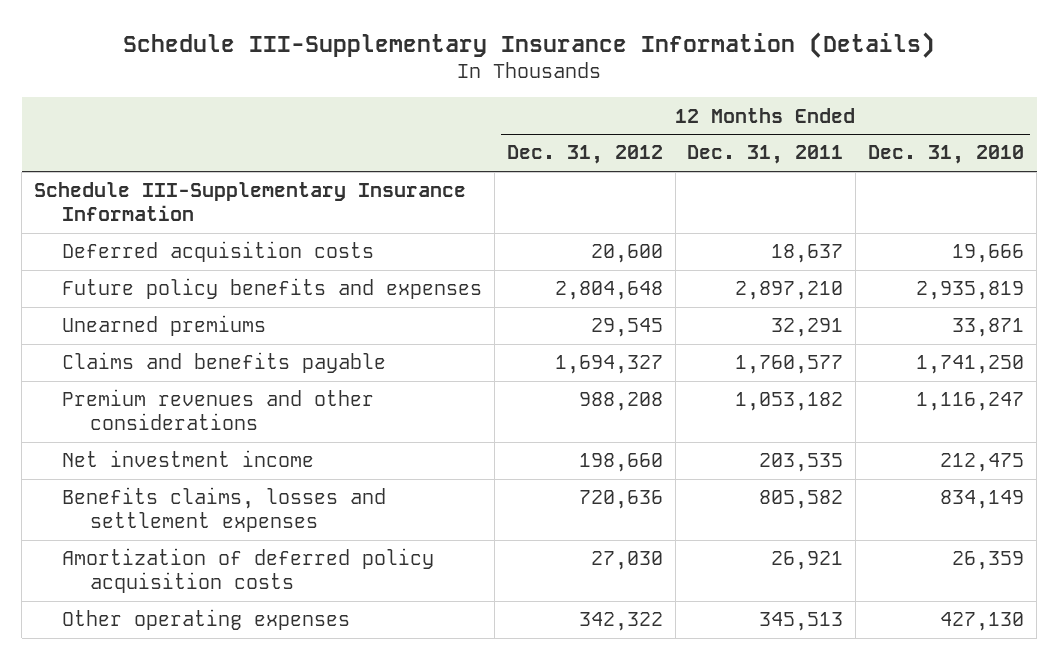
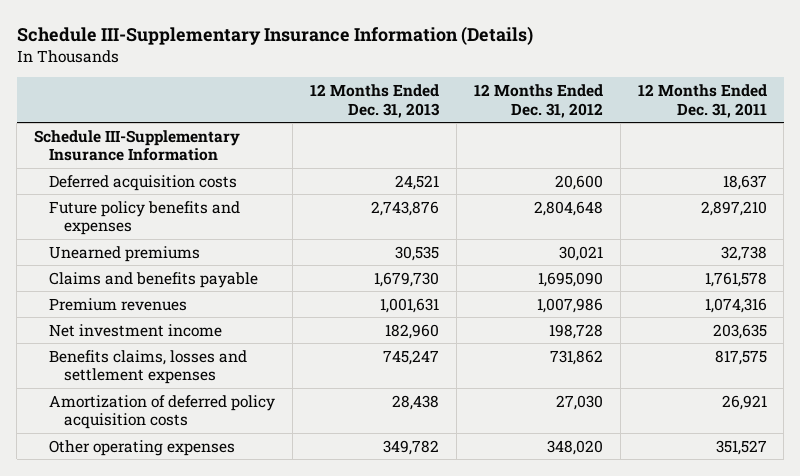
[868,145,1025,165] Dec. 31, 2010 -> none
none -> [309,83,440,118] 12 Months Ended Dec. 31, 2013
[590,318,663,338] 29,545 -> [558,245,603,261] 30,021
[771,318,844,338] 32,291 -> [720,245,767,261] 32,738
[554,355,663,375] 1,694,327 -> [537,271,603,287] 1,695,090
[735,355,844,375] 1,760,577 -> [704,271,767,287] 1,761,578
[62,389,375,431] Premium revenues and other considerations -> [49,297,188,311] Premium revenues
[578,392,663,412] 988,208 -> [536,297,603,313] 1,007,986
[735,392,844,412] 1,053,182 -> [704,297,767,313] 1,074,316
[578,453,663,473] 198,660 -> [548,323,603,339] 198,728
[759,453,844,473] 203,535 -> [712,323,767,339] 203,635
[578,490,663,510] 720,636 -> [549,349,603,365] 731,862
[759,490,844,510] 805,582 -> [714,349,767,365] 817,575
[578,612,663,632] 342,322 -> [546,439,603,455] 348,020
[759,612,844,632] 345,513 -> [715,439,767,455] 351,527

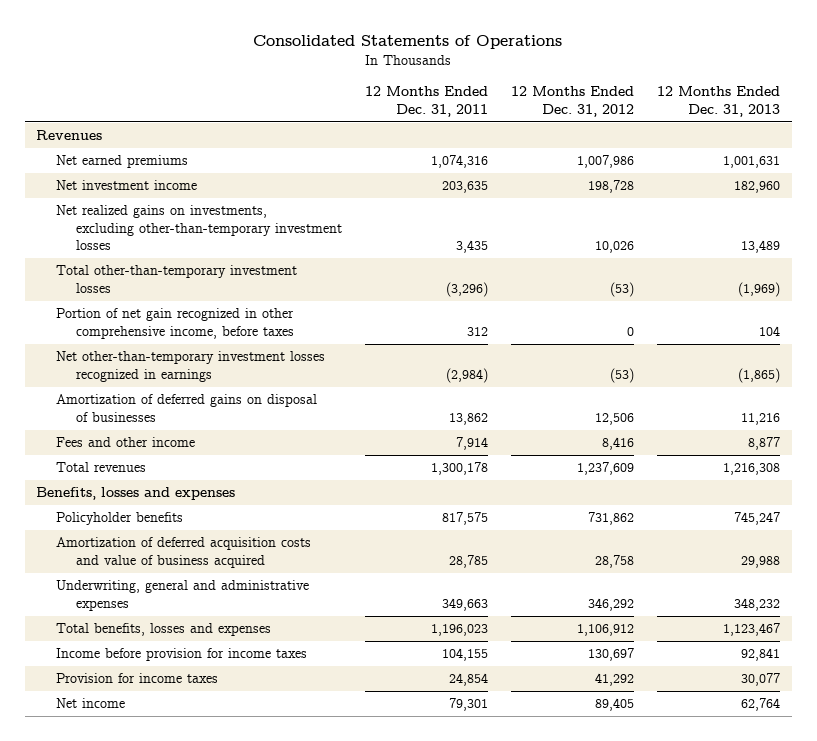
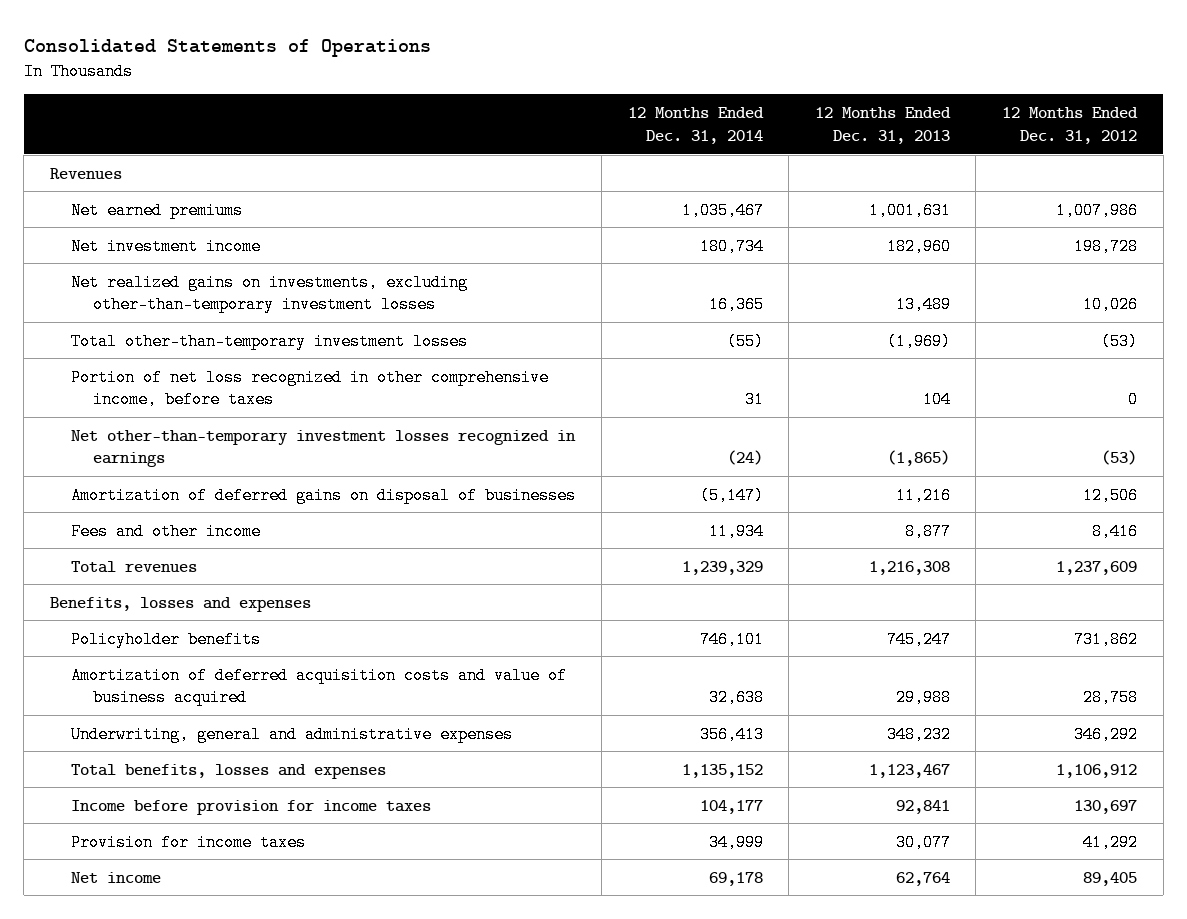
[365,86,489,117] 12 Months Ended Dec. 31, 2011 -> none
none -> [627,107,764,144] 12 Months Ended Dec. 31, 2014
[56,308,295,339] Portion of net gain recognized in other comprehensive income, before taxes -> [71,368,550,409] Portion of net loss recognized in other comprehensive income, before taxes

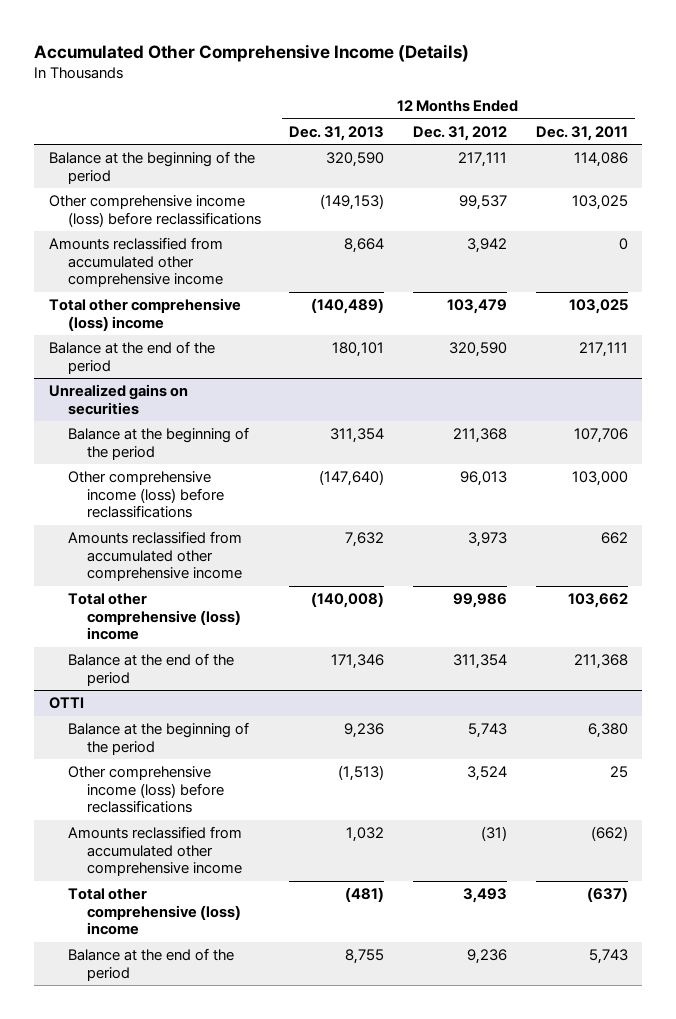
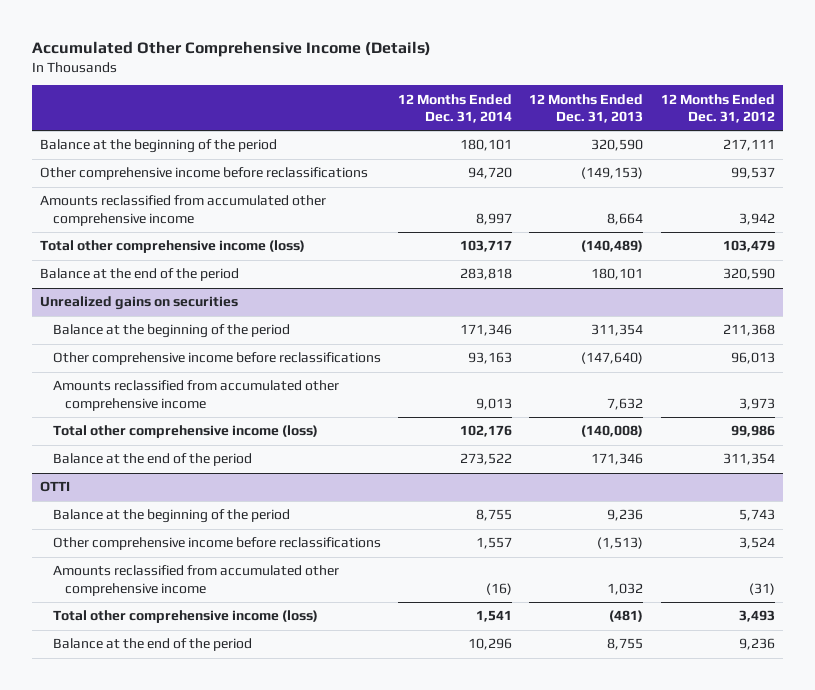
[535,125,628,141] Dec. 31, 2011 -> none
none -> [397,93,512,124] 12 Months Ended Dec. 31, 2014
[48,195,261,227] Other comprehensive income (loss) before reclassifications -> [40,167,369,181] Other comprehensive income before reclassifications
[48,298,241,331] Total other comprehensive (loss) income -> [40,240,306,254] Total other comprehensive income (loss)
[67,471,225,518] Other comprehensive income (loss) before reclassifications -> [52,352,381,366] Other comprehensive income before reclassifications
[67,593,242,640] Total other comprehensive (loss) income -> [52,425,318,439] Total other comprehensive income (loss)
[67,766,225,813] Other comprehensive income (loss) before reclassifications -> [52,537,381,551] Other comprehensive income before reclassifications
[67,888,242,935] Total other comprehensive (loss) income -> [52,610,318,624] Total other comprehensive income (loss)

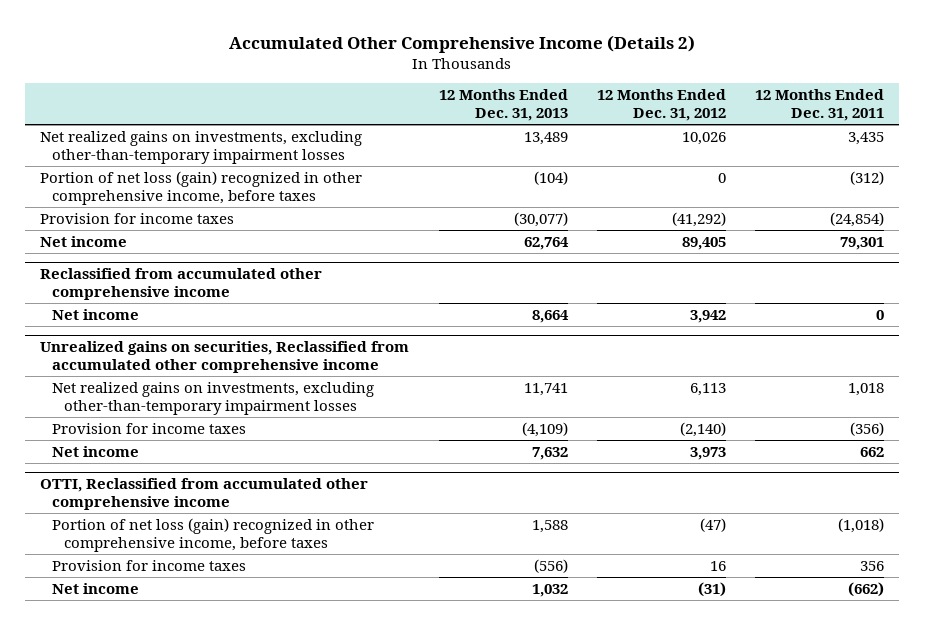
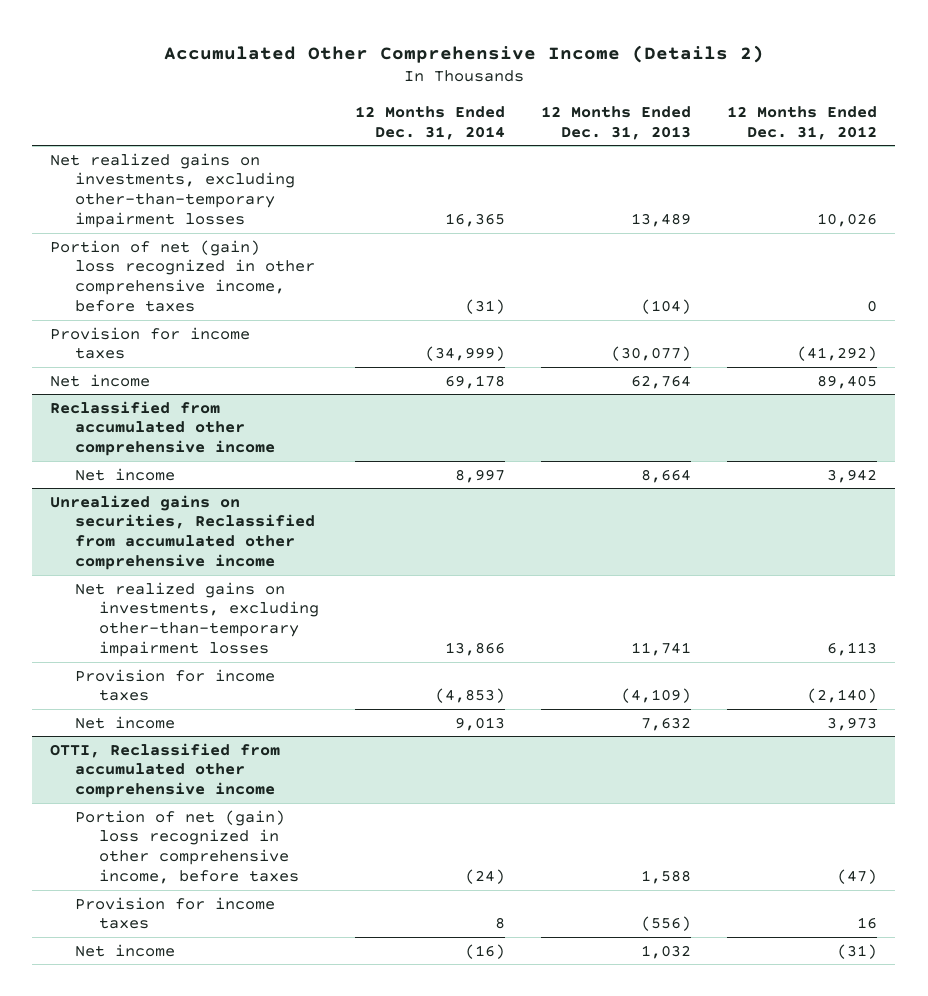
[755,89,885,122] 12 Months Ended Dec. 31, 2011 -> none
none -> [355,105,506,140] 12 Months Ended Dec. 31, 2014
[40,170,363,205] Portion of net loss (gain) recognized in other comprehensive income, before taxes -> [50,239,315,313] Portion of net (gain) loss recognized in other comprehensive income, before taxes
[52,517,375,552] Portion of net loss (gain) recognized in other comprehensive income, before taxes -> [74,809,300,885] Portion of net (gain) loss recognized in other comprehensive income, before taxes

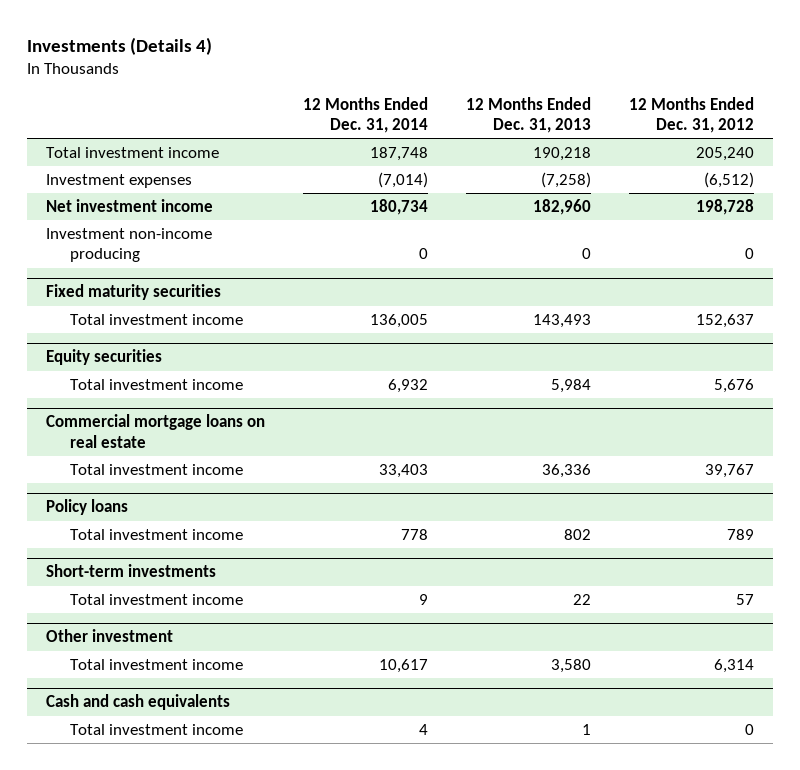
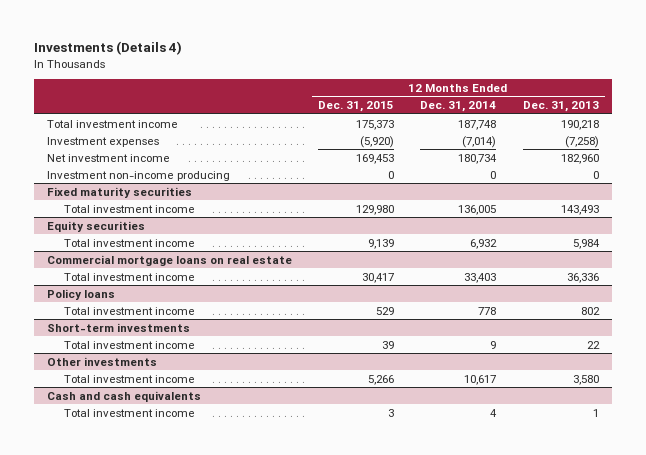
[629,96,755,134] 12 Months Ended Dec. 31, 2012 -> none
none -> [318,101,395,113] Dec. 31, 2015
[45,629,173,643] Other investment -> [46,356,157,366] Other investments

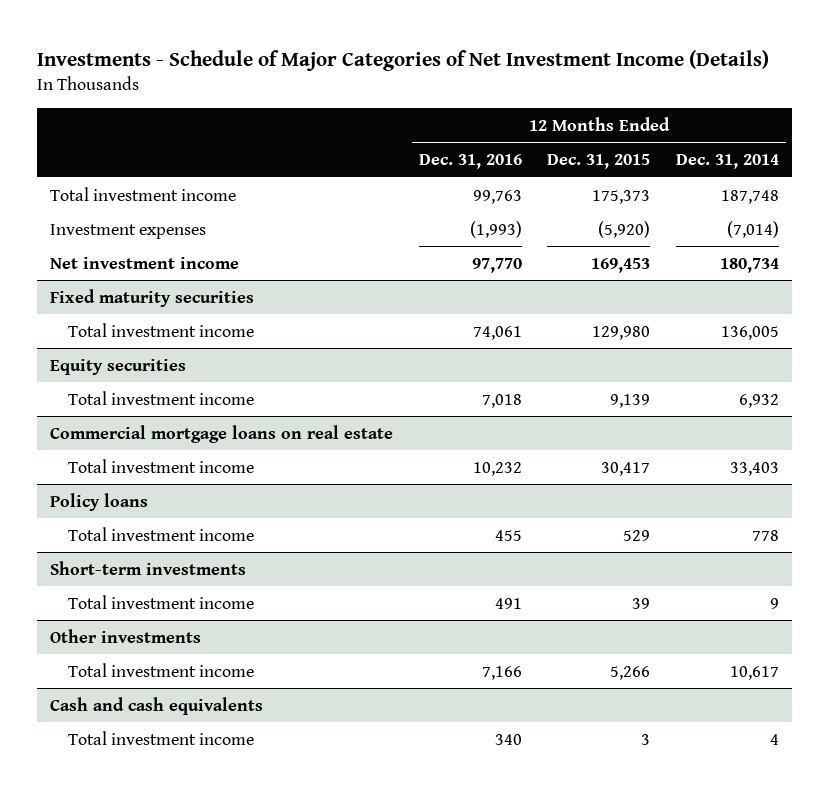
[33,40,182,55] Investments (Details 4) -> [37,49,770,71] Investments - Schedule of Major Categories of Net Investment Income (Details)
[522,101,599,113] Dec. 31, 2013 -> none
none -> [418,154,522,170] Dec. 31, 2016
[46,170,230,181] Investment non-income producing -> none

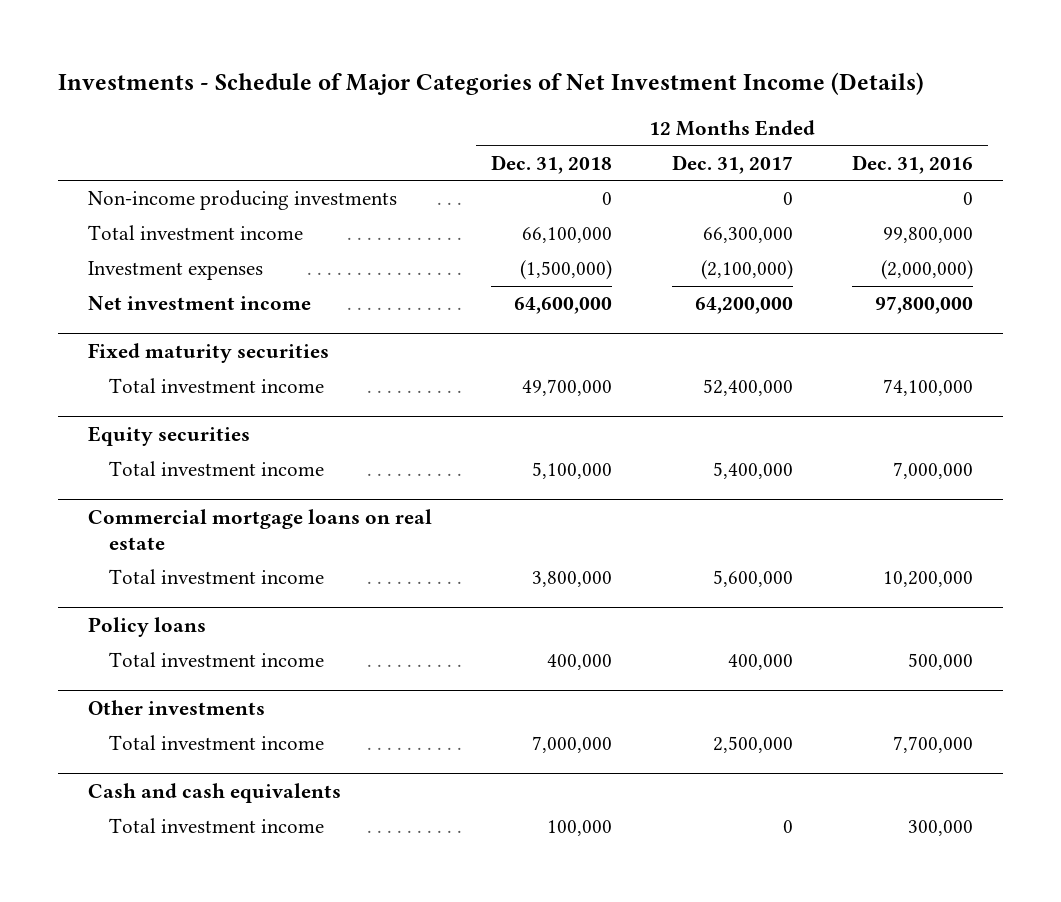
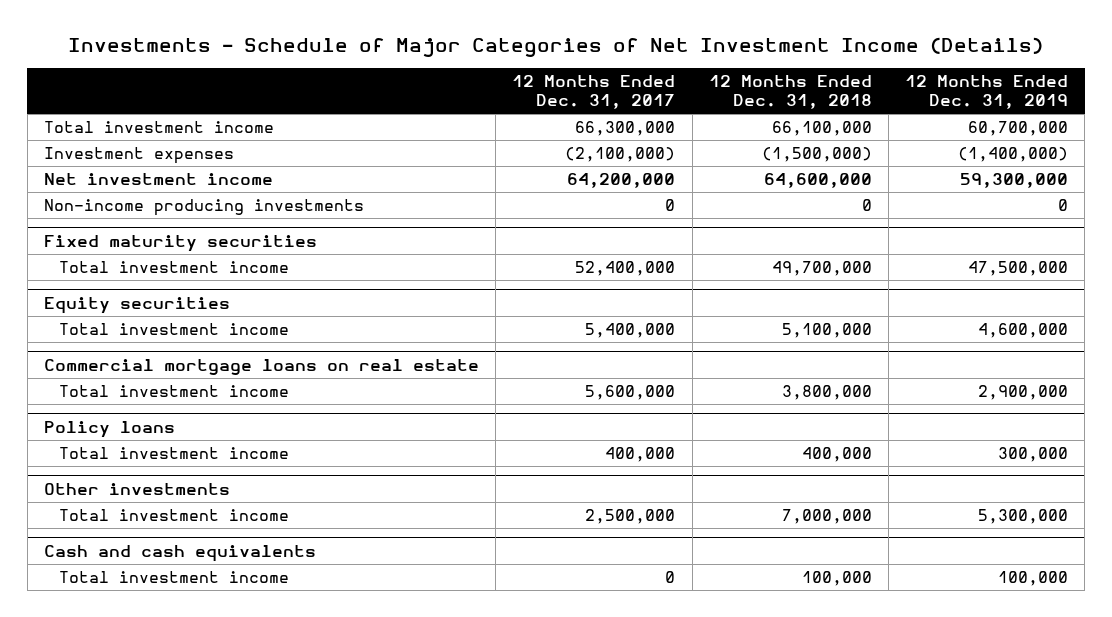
[852,154,974,174] Dec. 31, 2016 -> none
none -> [905,74,1069,110] 12 Months Ended Dec. 31, 2019
[87,190,397,211] Non-income producing investments -> [43,199,364,217] Non-income producing investments

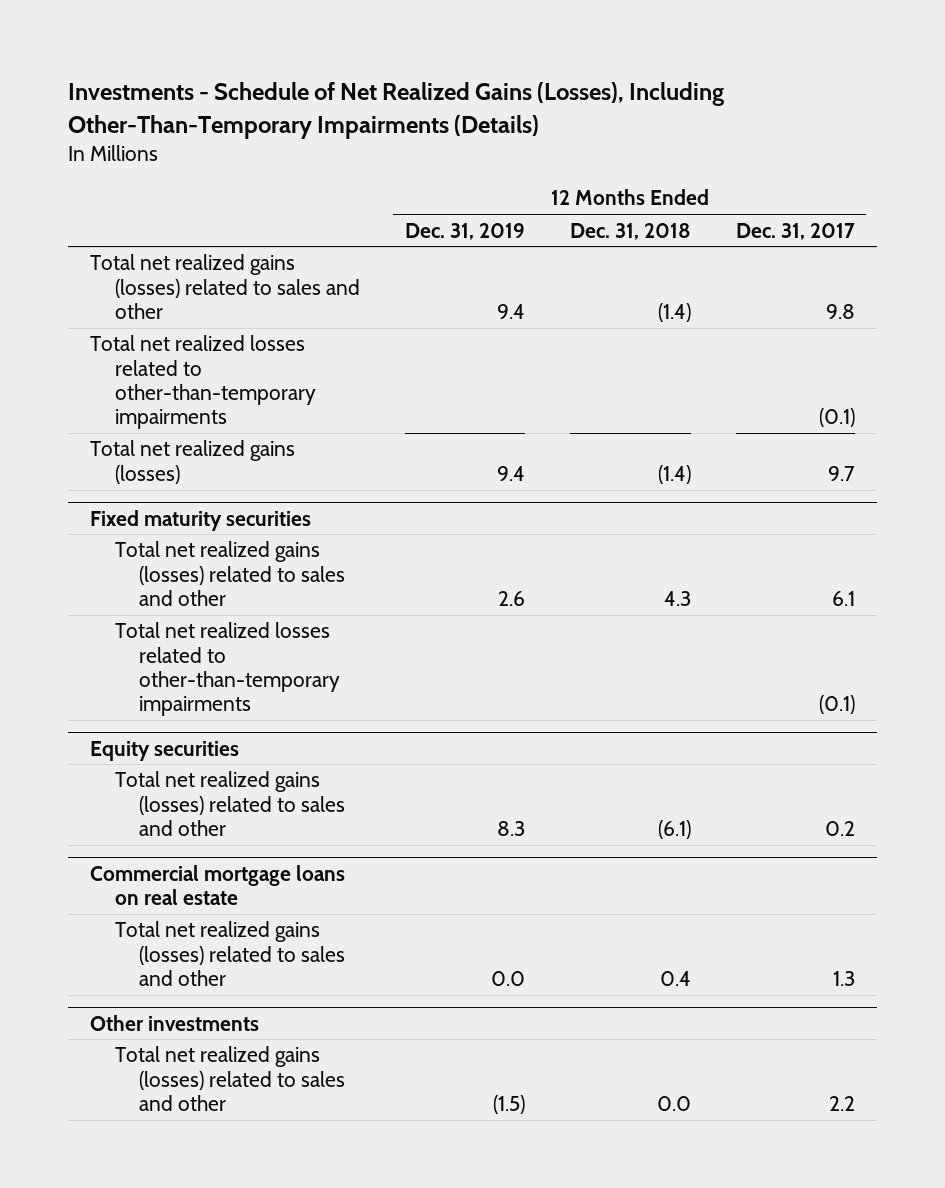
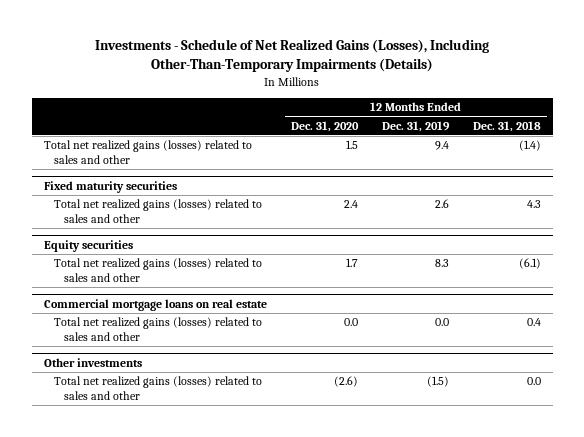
[735,222,855,240] Dec. 31, 2017 -> none
none -> [290,120,359,132] Dec. 31, 2020
[90,335,316,430] Total net realized losses related to other-than-temporary impairments -> none
[90,440,296,484] Total net realized gains (losses) -> none
[114,622,340,717] Total net realized losses related to other-than-temporary impairments -> none

